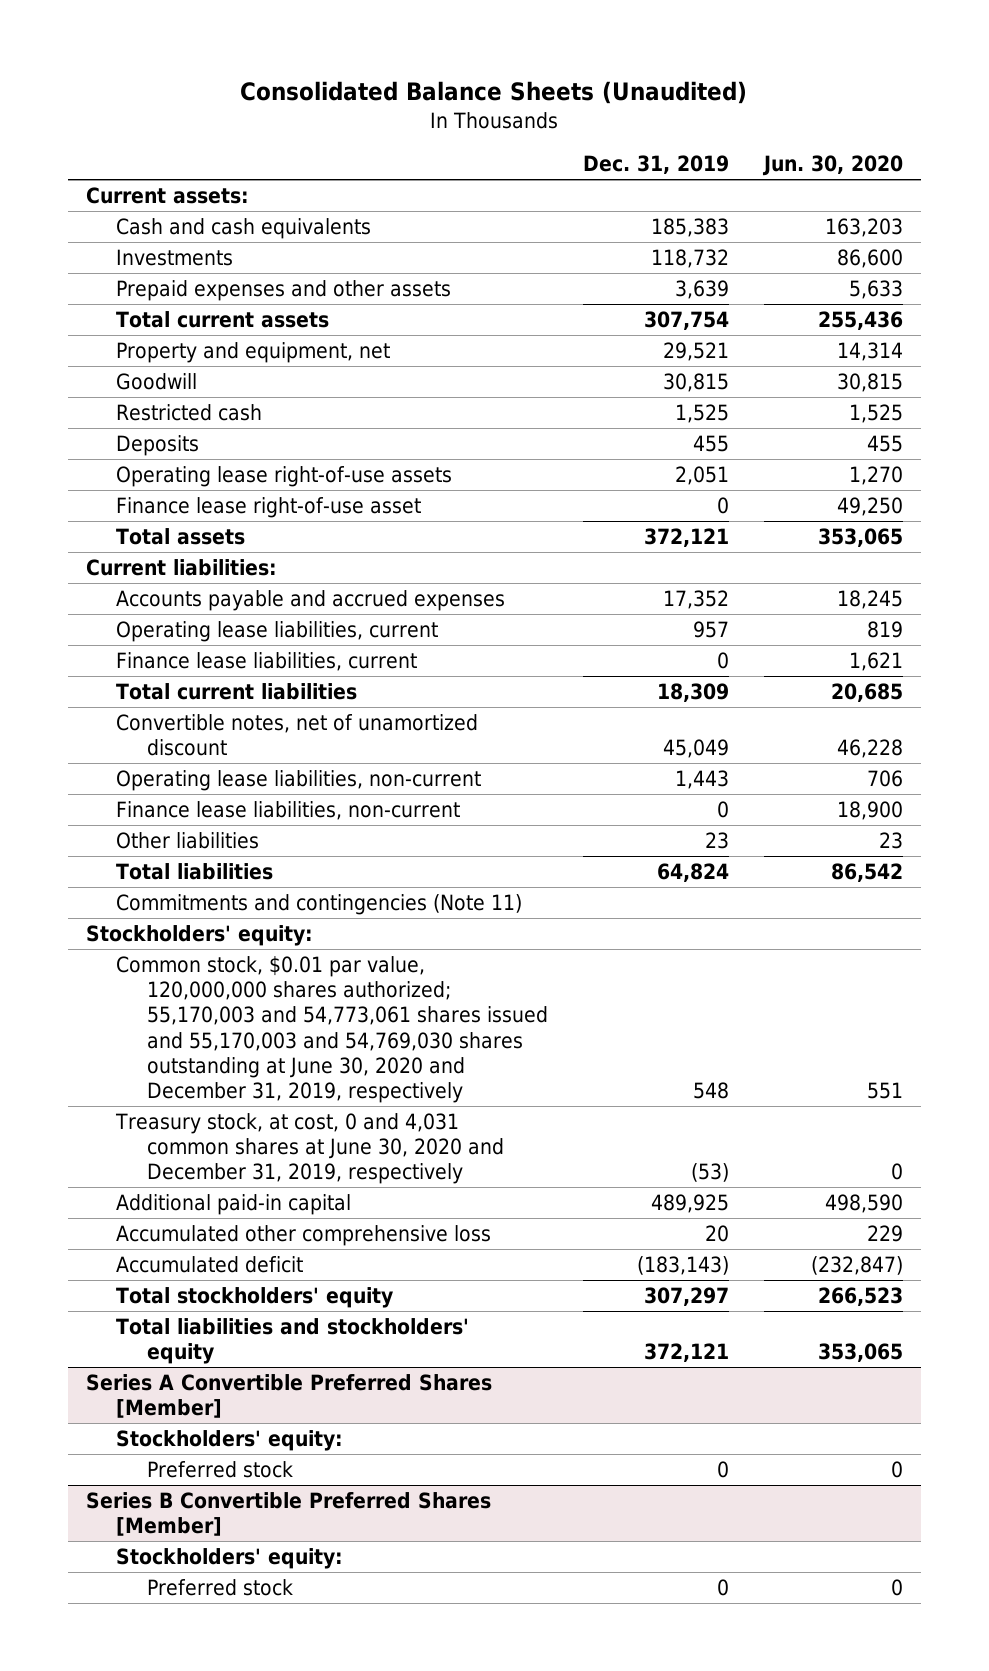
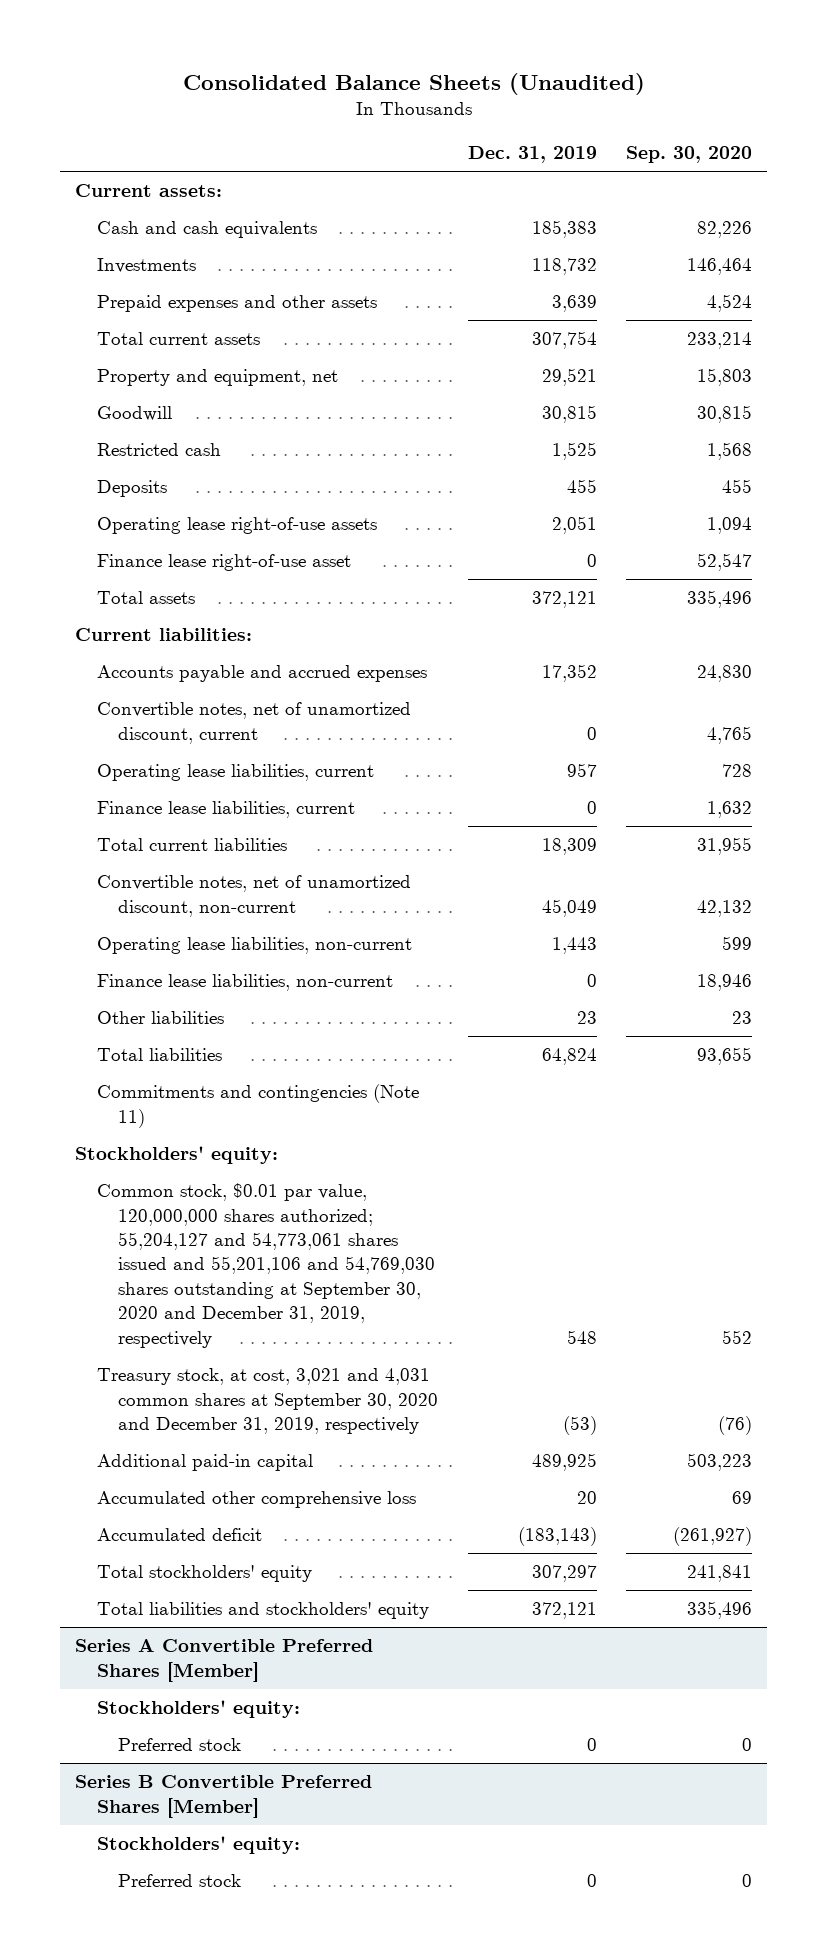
[762,155,904,177] Jun. 30, 2020 -> none
none -> [626,146,753,164] Sep. 30, 2020
none -> [96,702,411,744] Convertible notes, net of unamortized discount, current
[116,713,479,757] Convertible notes, net of unamortized discount -> [96,875,411,917] Convertible notes, net of unamortized discount, non-current
[116,955,549,1104] Common stock, $0.01 par value, 120,000,000 shares authorized; 55,170,003 and 54,773,061 shares issued and 55,170,003 and 54,769,030 shares outstanding at June 30, 2020 and December 31, 2019, respectively -> [96,1183,436,1348] Common stock, $0.01 par value, 120,000,000 shares authorized; 55,204,127 and 54,773,061 shares issued and 55,201,106 and 54,769,030 shares outstanding at September 30, 2020 and December 31, 2019, respectively
[115,1112,505,1185] Treasury stock, at cost, 0 and 4,031 common shares at June 30, 2020 and December 31, 2019, respectively -> [96,1368,439,1434] Treasury stock, at cost, 3,021 and 4,031 common shares at September 30, 2020 and December 31, 2019, respectively

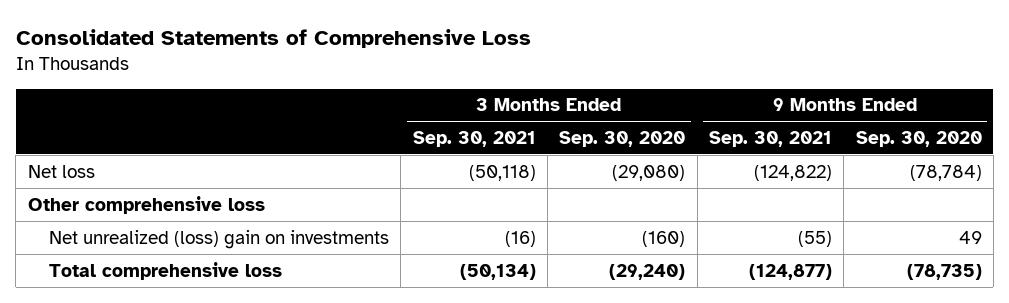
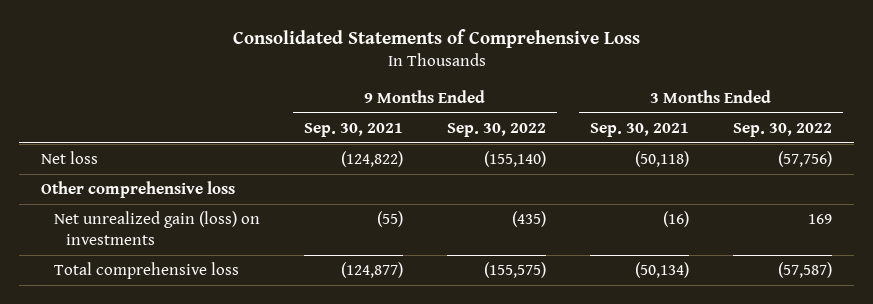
[559,130,686,147] Sep. 30, 2020 -> none
[855,130,982,147] Sep. 30, 2020 -> none
none -> [446,122,546,137] Sep. 30, 2022
none -> [733,122,833,137] Sep. 30, 2022
[48,229,389,249] Net unrealized (loss) gain on investments -> [53,211,260,246] Net unrealized gain (loss) on investments

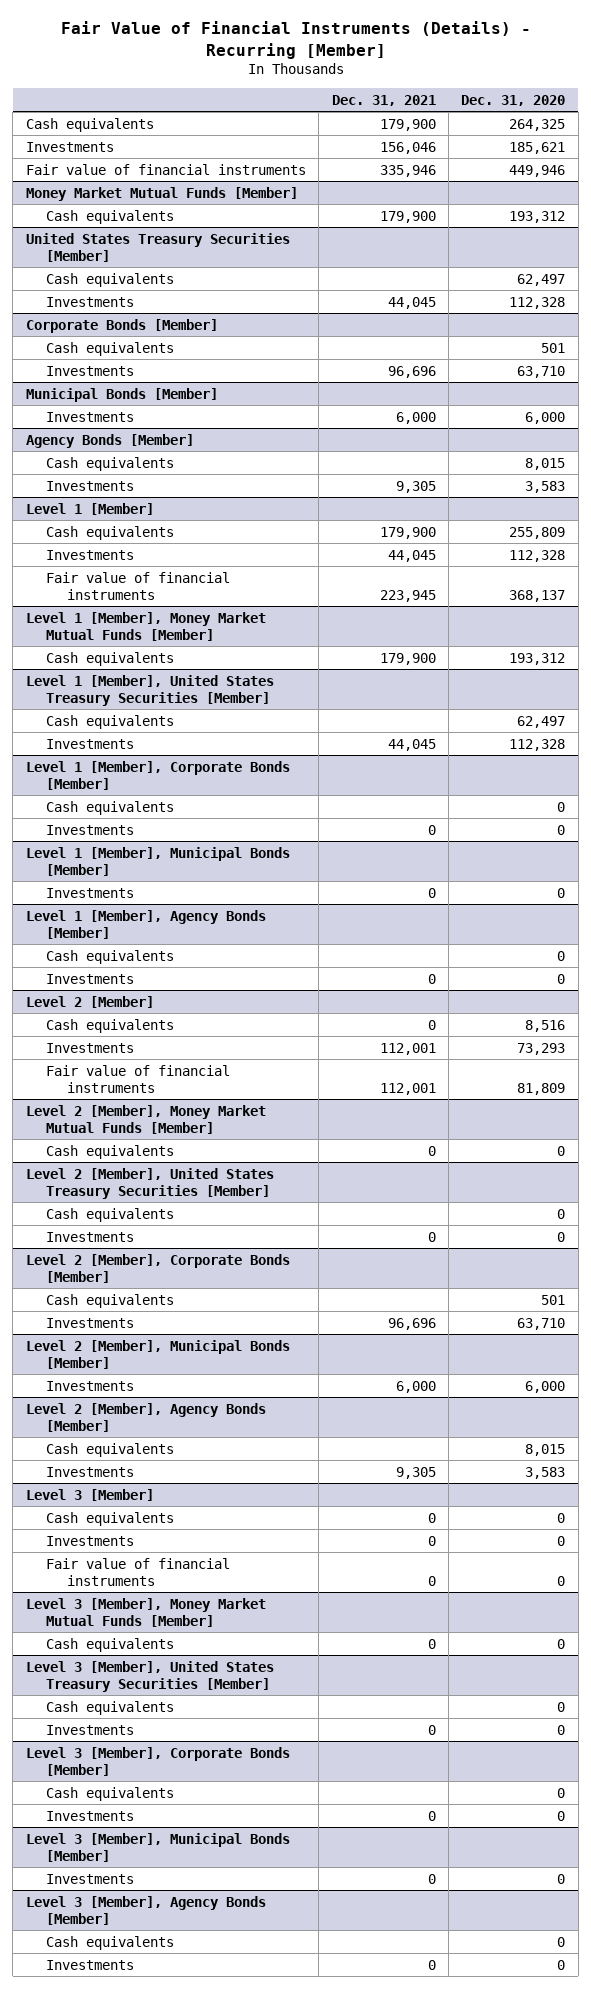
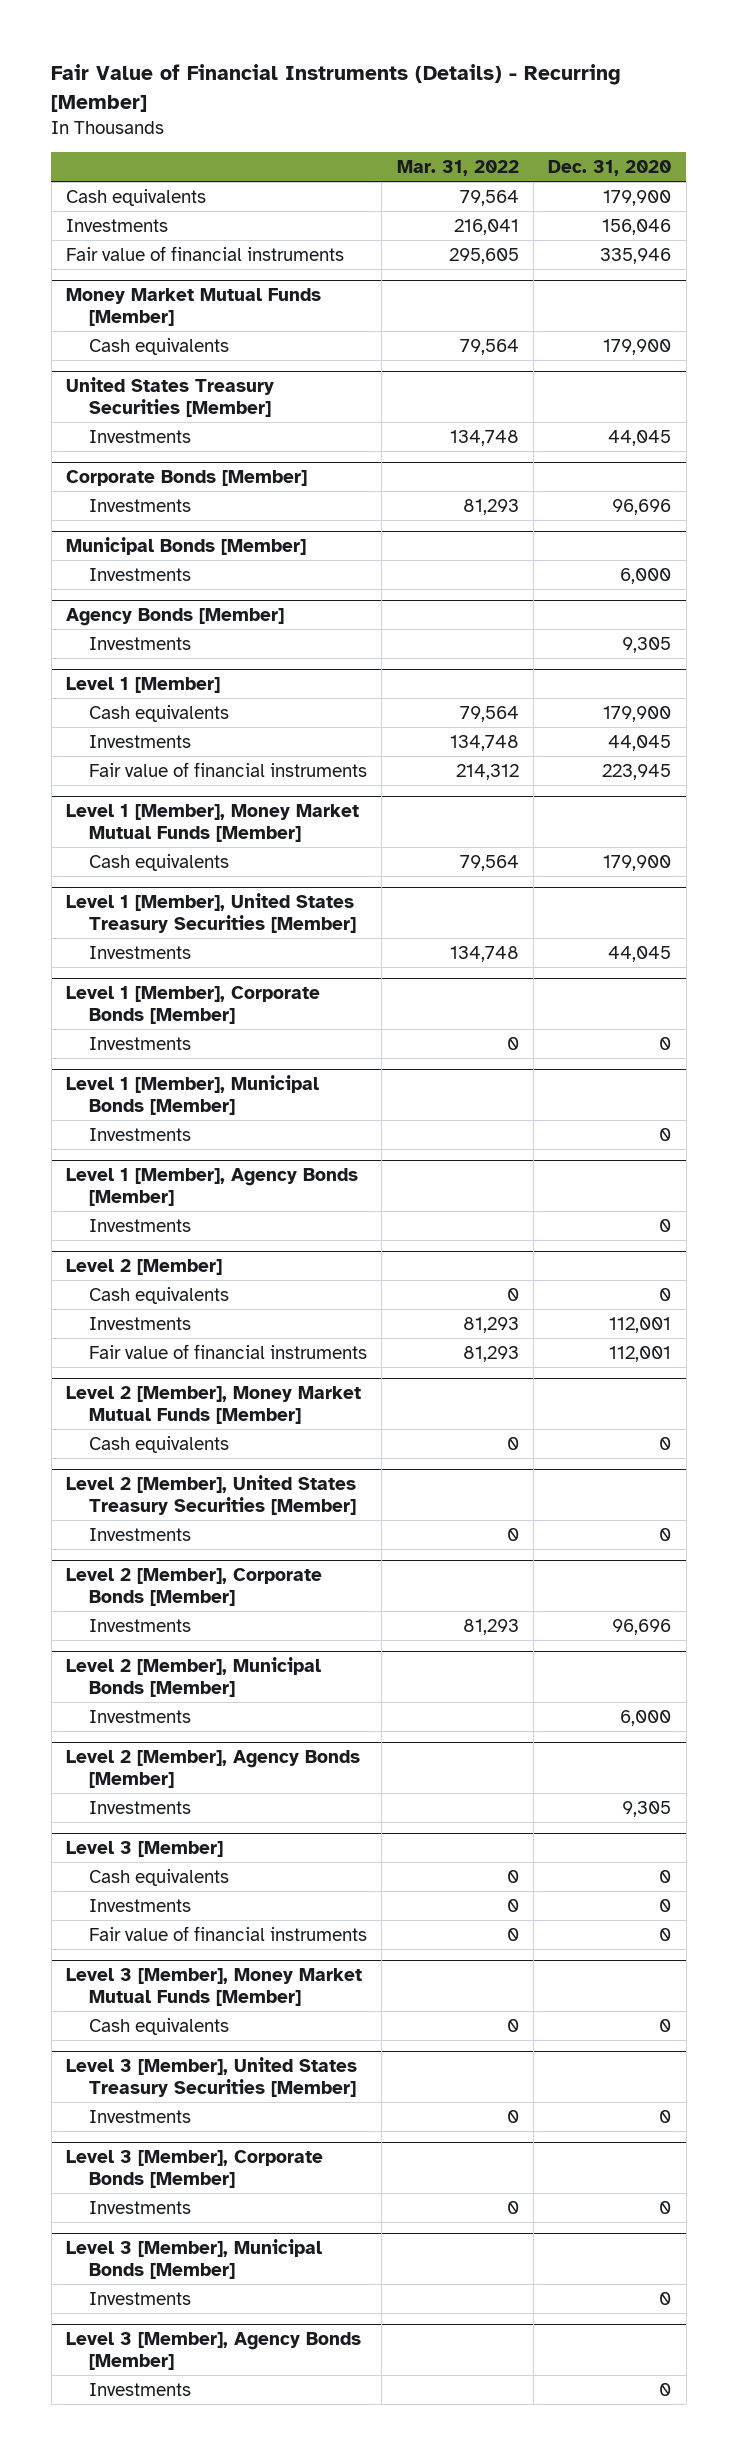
[331,94,436,106] Dec. 31, 2021 -> none
none -> [396,160,519,177] Mar. 31, 2022
[509,118,566,131] 264,325 -> [603,189,672,206] 179,900
[509,141,566,154] 185,621 -> [602,218,672,235] 156,046
[509,164,566,177] 449,946 -> [600,247,672,264] 335,946
[509,210,566,223] 193,312 -> [603,338,672,355] 179,900
[46,272,175,287] Cash equivalents -> none
[509,296,566,309] 112,328 -> [608,429,672,446] 44,045
[46,341,175,356] Cash equivalents -> none
[517,365,566,378] 63,710 -> [612,498,672,515] 96,696
[46,456,175,471] Cash equivalents -> none
[525,480,566,493] 3,583 -> [622,636,672,653] 9,305
[509,526,566,539] 255,809 -> [603,705,672,722] 179,900
[509,549,566,562] 112,328 -> [608,734,672,751] 44,045
[509,589,566,602] 368,137 -> [602,763,672,780] 223,945
[509,652,566,665] 193,312 -> [603,854,672,871] 179,900
[46,714,175,729] Cash equivalents -> none
[509,738,566,751] 112,328 -> [608,945,672,962] 44,045
[46,800,175,815] Cash equivalents -> none
[46,949,175,964] Cash equivalents -> none
[525,1019,566,1032] 8,516 -> [659,1287,672,1301] 0
[517,1042,566,1055] 73,293 -> [609,1316,672,1333] 112,001
[517,1082,566,1095] 81,809 -> [609,1345,672,1362] 112,001
[46,1207,175,1222] Cash equivalents -> none
[46,1293,175,1308] Cash equivalents -> none
[517,1317,566,1330] 63,710 -> [612,1618,672,1635] 96,696
[46,1442,175,1457] Cash equivalents -> none
[525,1466,566,1479] 3,583 -> [622,1800,672,1817] 9,305
[46,1700,175,1715] Cash equivalents -> none
[46,1786,175,1801] Cash equivalents -> none
[46,1935,175,1950] Cash equivalents -> none

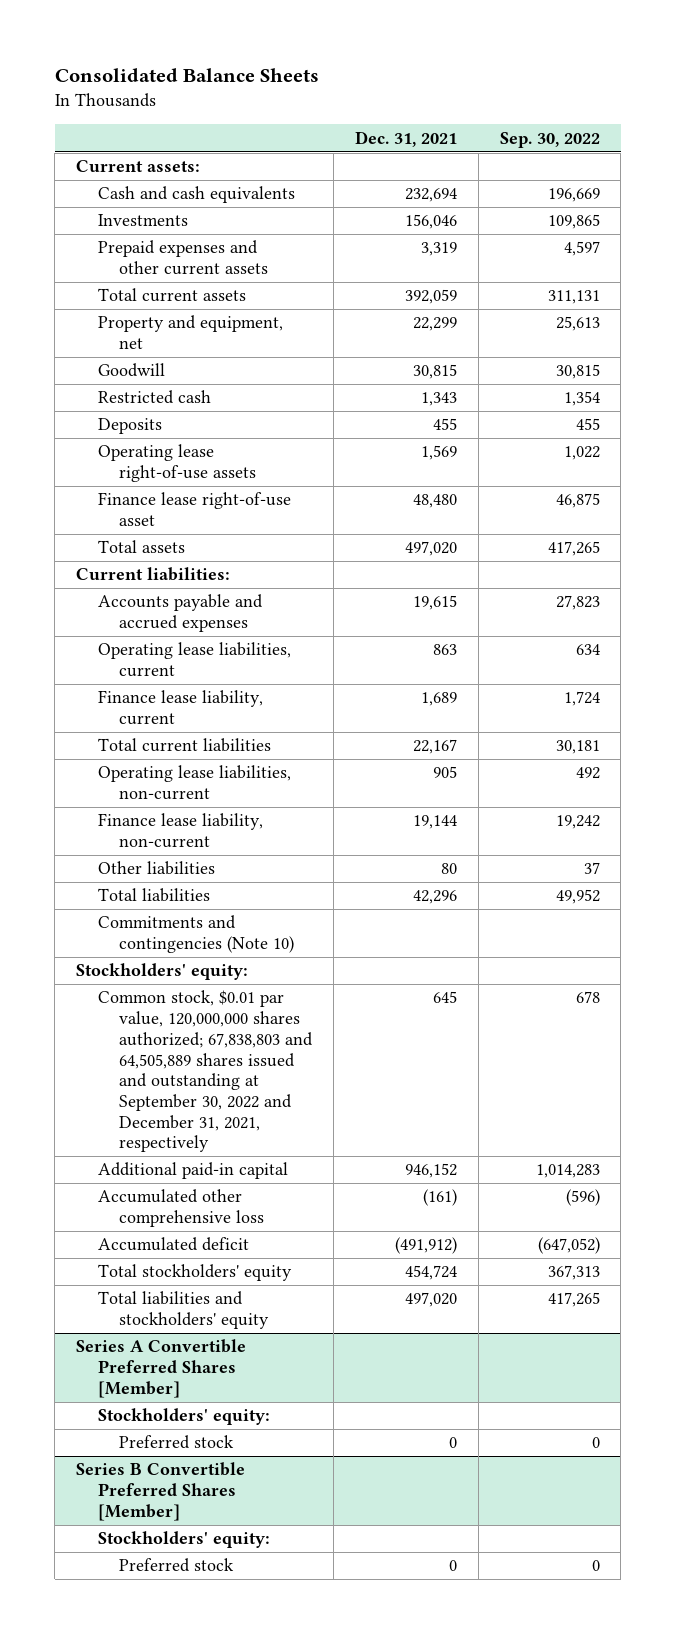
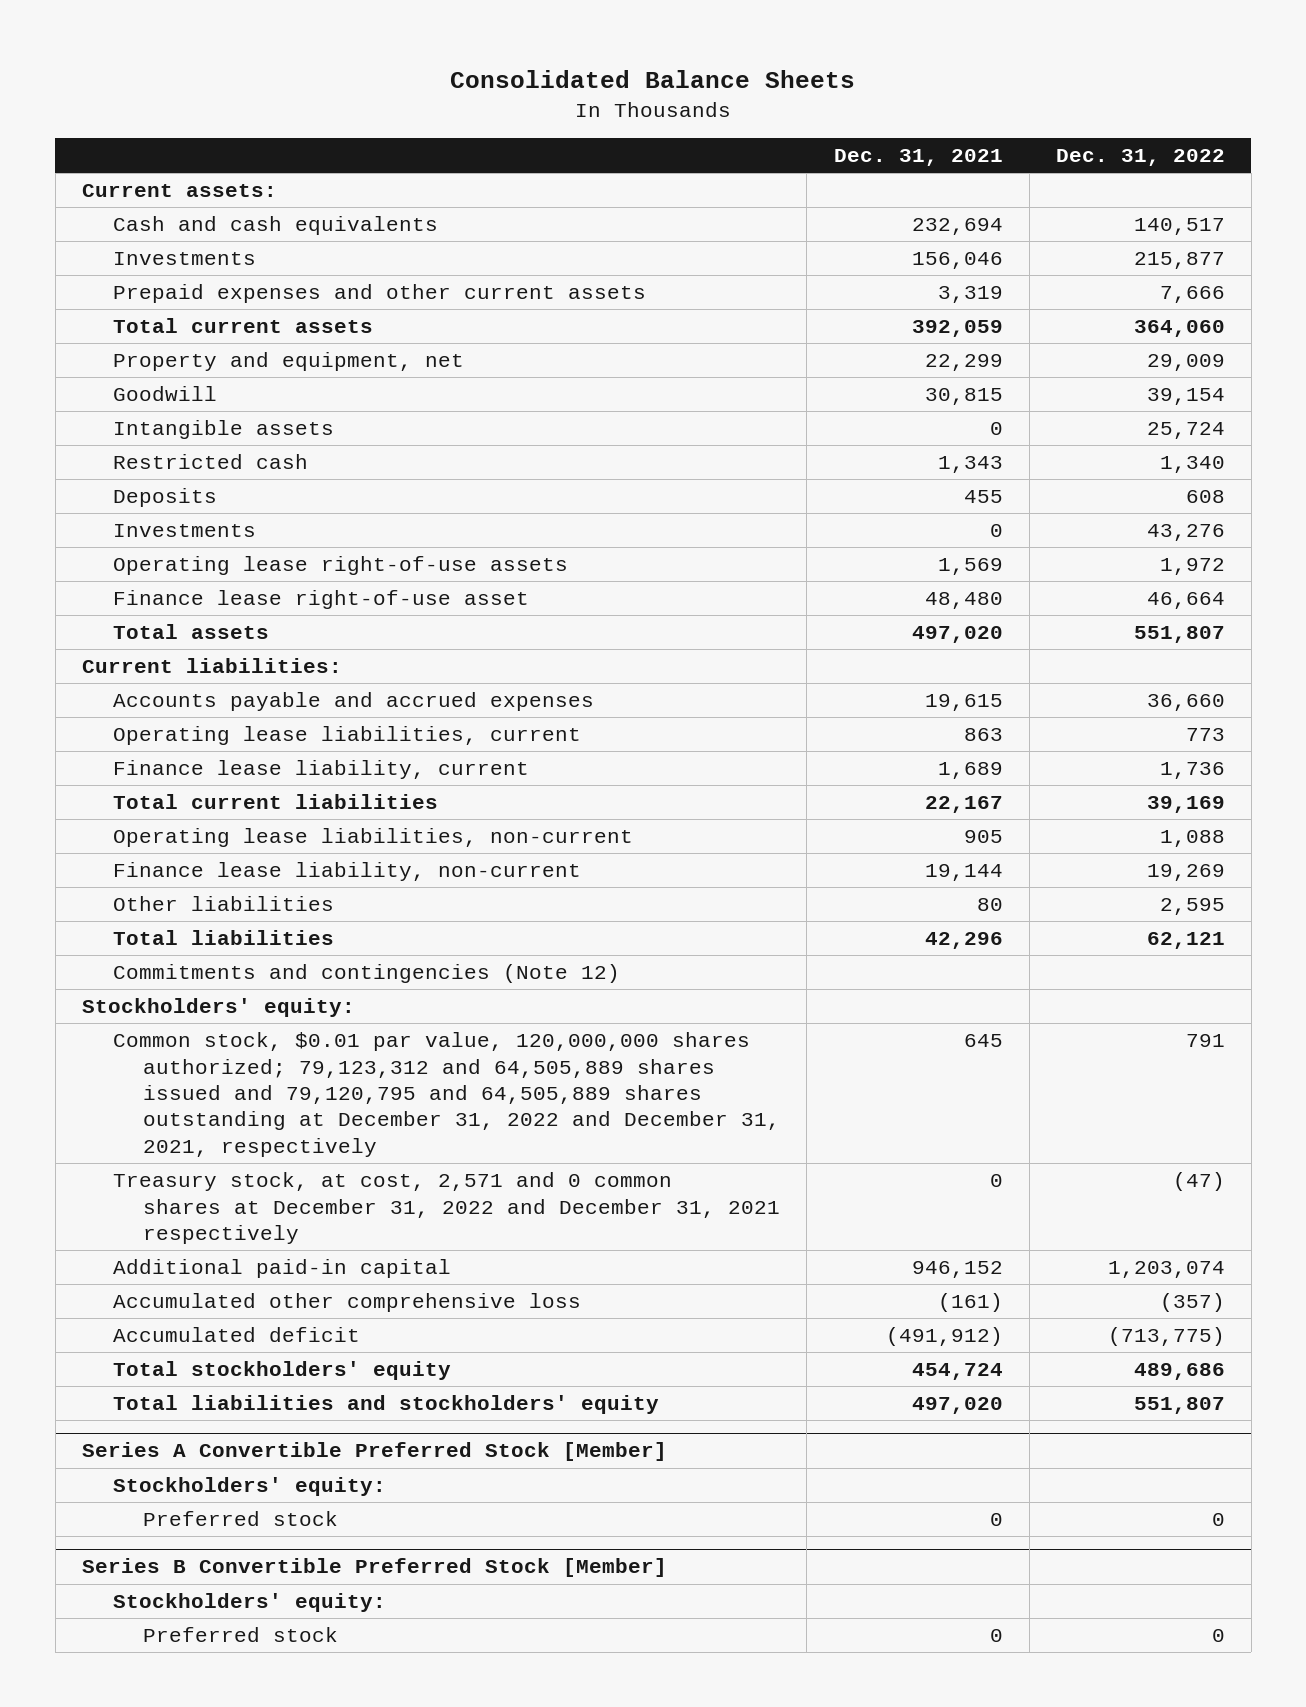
[499,131,600,148] Sep. 30, 2022 -> none
none -> [1055,149,1225,167] Dec. 31, 2022
none -> [112,420,334,440] Intangible assets
none -> [112,524,256,538] Investments
[97,915,295,954] Commitments and contingencies (Note 10) -> [112,964,620,984] Commitments and contingencies (Note 12)
[97,990,314,1153] Common stock, $0.01 par value, 120,000,000 shares authorized; 67,838,803 and 64,505,889 shares issued and outstanding at September 30, 2022 and December 31, 2021, respectively -> [112,1032,781,1157] Common stock, $0.01 par value, 120,000,000 shares authorized; 79,123,312 and 64,505,889 shares issued and 79,120,795 and 64,505,889 shares outstanding at December 31, 2022 and December 31, 2021, respectively
none -> [112,1172,781,1244] Treasury stock, at cost, 2,571 and 0 common shares at December 31, 2022 and December 31, 2021 respectively
[76,1339,247,1398] Series A Convertible Preferred Shares [Member] -> [81,1442,667,1462] Series A Convertible Preferred Stock [Member]
[76,1462,246,1521] Series B Convertible Preferred Shares [Member] -> [81,1558,667,1578] Series B Convertible Preferred Stock [Member]

